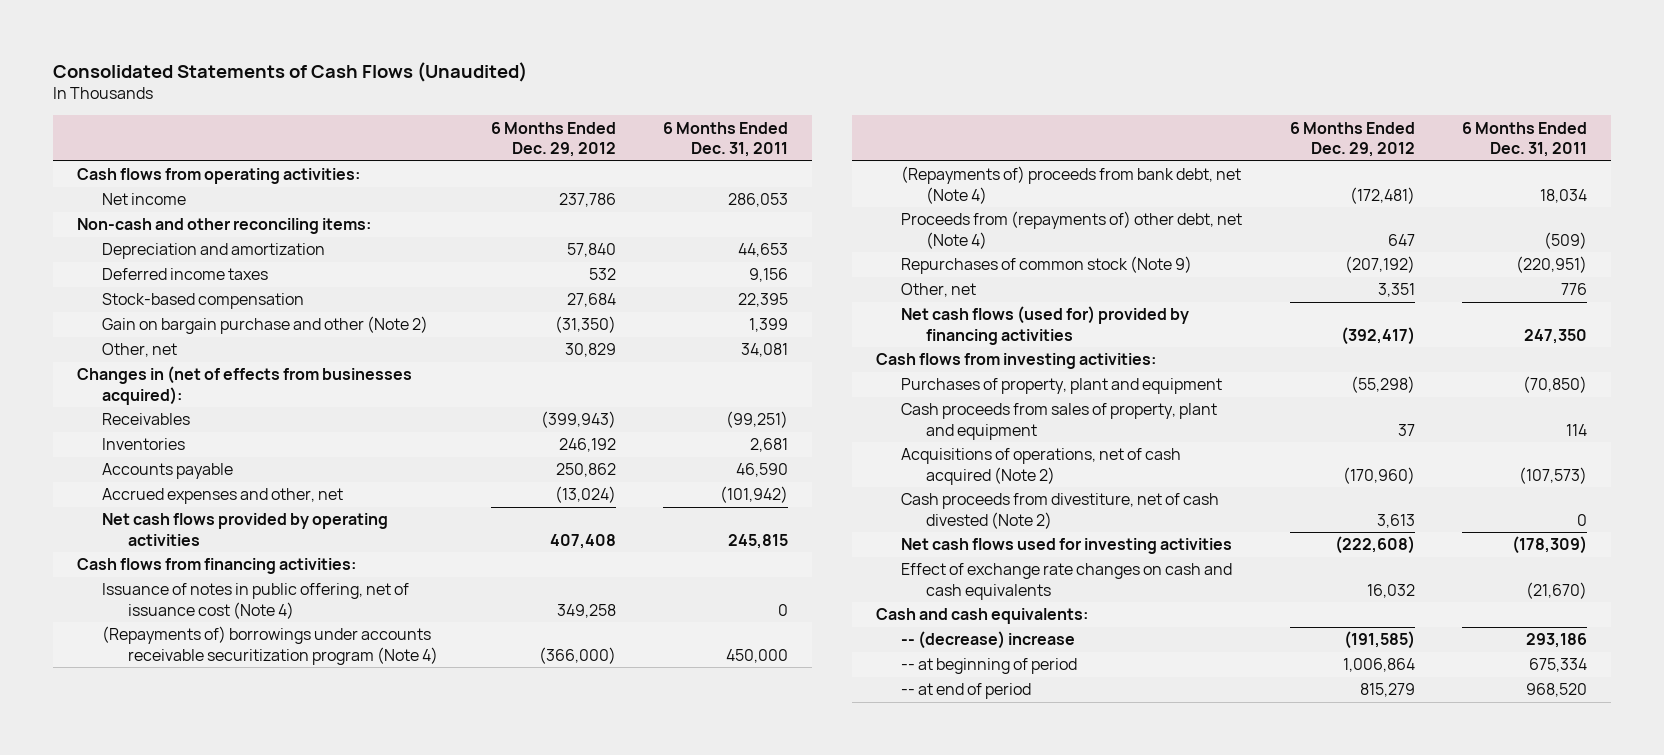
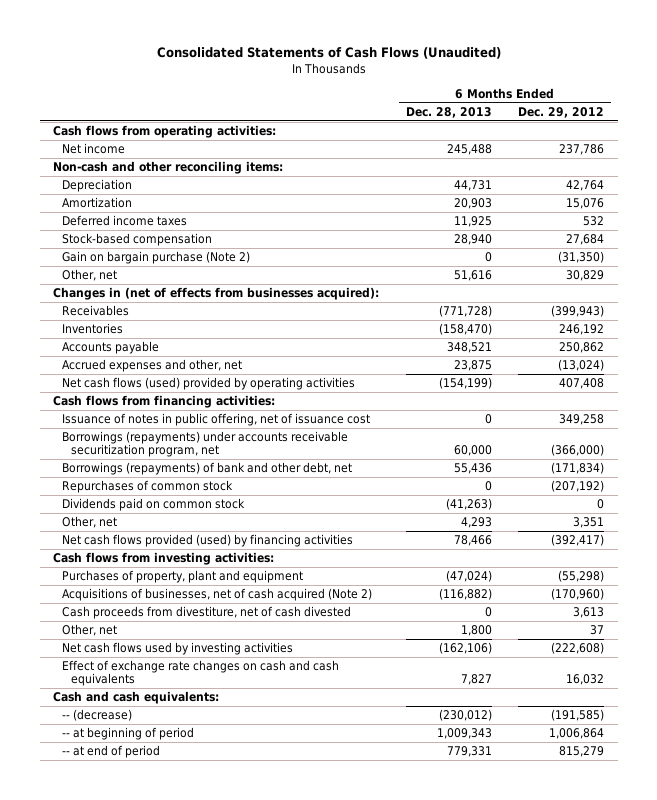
[663,121,789,158] 6 Months Ended Dec. 31, 2011 -> none
none -> [405,106,492,118] Dec. 28, 2013
[102,243,326,260] Depreciation and amortization -> [61,179,132,193] Depreciation
[566,243,616,258] 57,840 -> [566,180,605,192] 42,764
none -> [61,197,132,209] Amortization
[102,316,429,335] Gain on bargain purchase and other (Note 2) -> [61,251,250,265] Gain on bargain purchase (Note 2)
[102,513,389,546] Net cash flows provided by operating activities -> [61,377,355,391] Net cash flows (used) provided by operating activities
[901,166,1242,204] (Repayments of) proceeds from bank debt, net (Note 4) -> none
[901,211,1243,249] Proceeds from (repayments of) other debt, net (Note 4) -> none
[102,583,410,619] Issuance of notes in public offering, net of issuance cost (Note 4) -> [61,413,370,427] Issuance of notes in public offering, net of issuance cost
[102,626,438,665] (Repayments of) borrowings under accounts receivable securitization program (Note 4) -> [61,431,348,458] Borrowings (repayments) under accounts receivable securitization program, net
none -> [61,462,352,476] Borrowings (repayments) of bank and other debt, net
[901,256,1193,275] Repurchases of common stock (Note 9) -> [61,480,233,494] Repurchases of common stock
none -> [61,498,245,512] Dividends paid on common stock
[901,306,1190,345] Net cash flows (used for) provided by financing activities -> [61,534,353,548] Net cash flows provided (used) by financing activities
[901,403,1218,440] Cash proceeds from sales of property, plant and equipment -> none
[901,448,1182,485] Acquisitions of operations, net of cash acquired (Note 2) -> [61,588,372,602] Acquisitions of businesses, net of cash acquired (Note 2)
[901,493,1220,529] Cash proceeds from divestiture, net of cash divested (Note 2) -> [61,606,351,620] Cash proceeds from divestiture, net of cash divested
none -> [61,624,117,637] Other, net
[901,538,1233,555] Net cash flows used for investing activities -> [61,642,293,656] Net cash flows used by investing activities
[901,631,1076,650] -- (decrease) increase -> [61,709,132,722] -- (decrease)

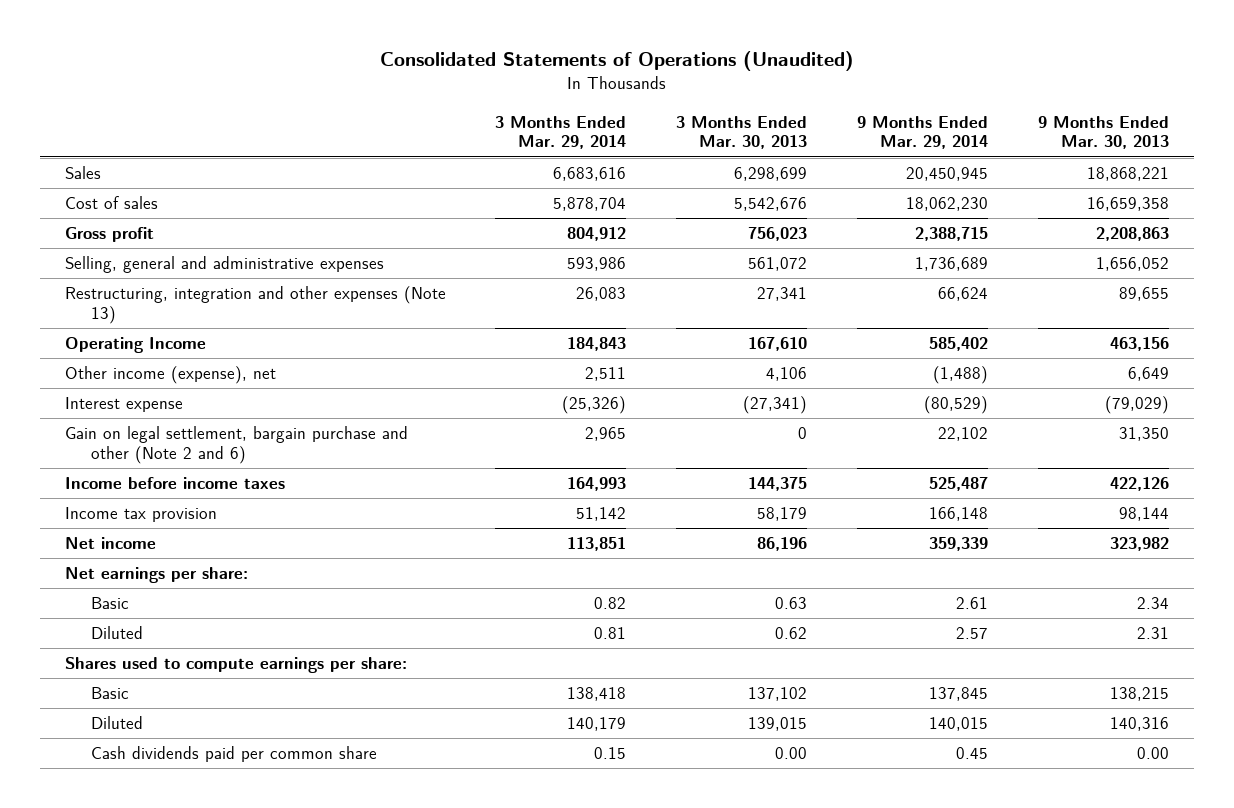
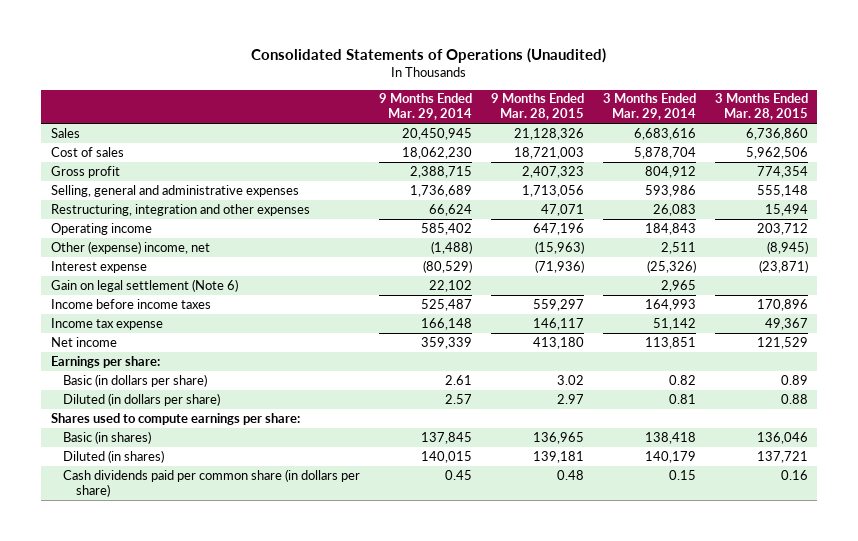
[676,115,808,150] 3 Months Ended Mar. 30, 2013 -> none
[1037,115,1169,150] 9 Months Ended Mar. 30, 2013 -> none
none -> [491,93,585,121] 9 Months Ended Mar. 28, 2015
none -> [714,93,808,121] 3 Months Ended Mar. 28, 2015
[64,286,446,324] Restructuring, integration and other expenses (Note 13) -> [50,203,310,216] Restructuring, integration and other expenses
[64,337,206,354] Operating Income -> [50,222,152,235] Operating income
[64,366,276,385] Other income (expense), net -> [50,240,210,254] Other (expense) income, net
[64,426,408,464] Gain on legal settlement, bargain purchase and other (Note 2 and 6) -> [50,278,238,292] Gain on legal settlement (Note 6)
[64,507,217,523] Income tax provision -> [50,317,163,330] Income tax expense
[64,567,248,584] Net earnings per share: -> [50,355,160,368] Earnings per share:
[90,597,129,610] Basic -> [63,373,208,387] Basic (in dollars per share)
[90,626,143,640] Diluted -> [63,392,221,406] Diluted (in dollars per share)
[90,687,129,700] Basic -> [63,430,152,444] Basic (in shares)
[90,716,143,730] Diluted -> [63,449,165,463] Diluted (in shares)
[90,746,377,763] Cash dividends paid per common share -> [63,468,361,497] Cash dividends paid per common share (in dollars per share)

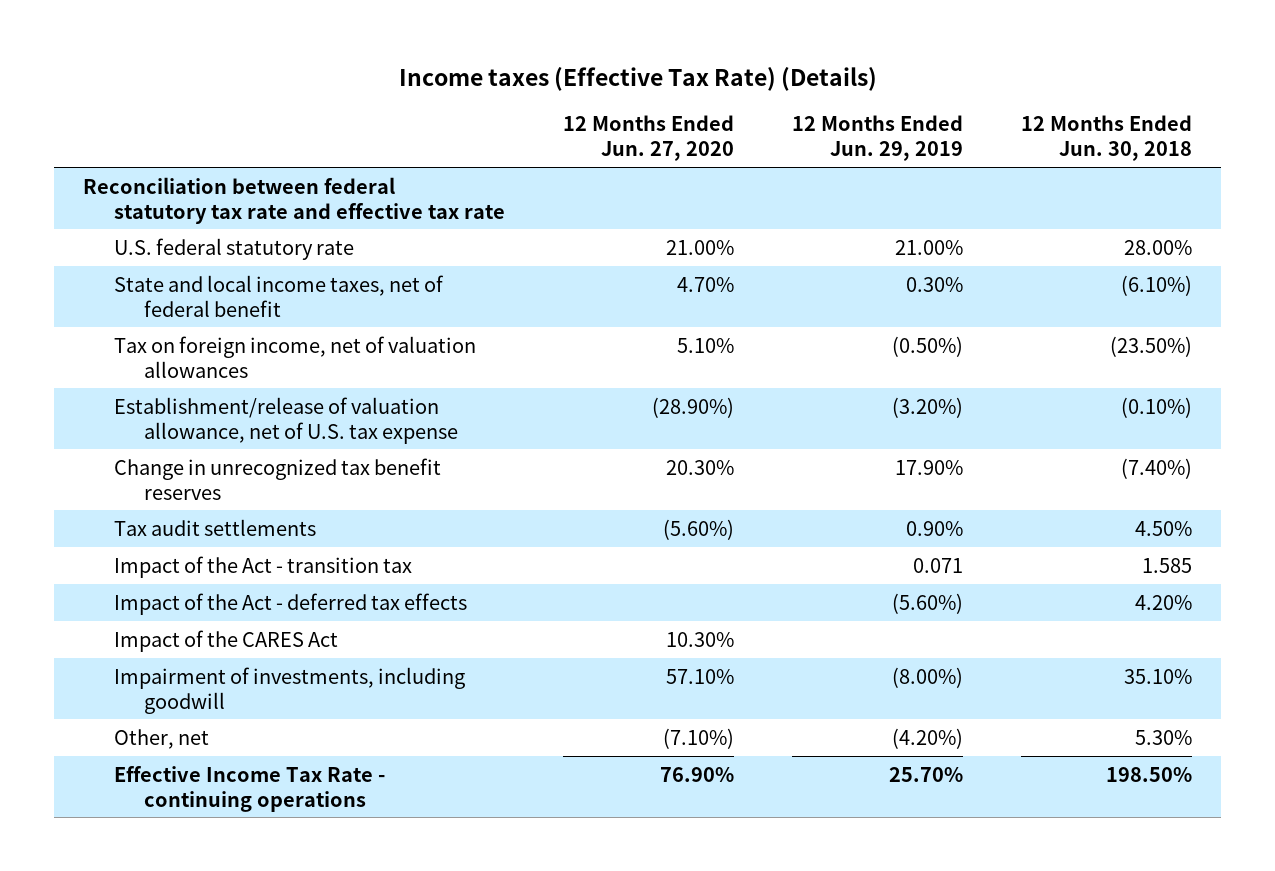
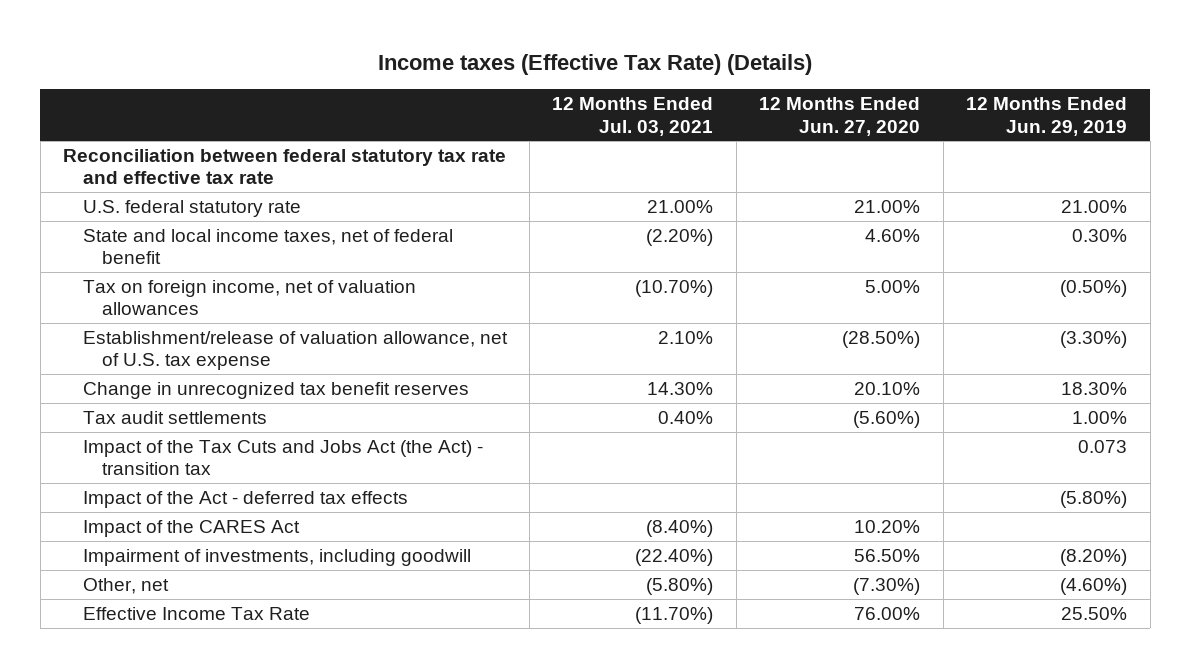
[1020,115,1192,162] 12 Months Ended Jun. 30, 2018 -> none
none -> [552,97,714,136] 12 Months Ended Jul. 03, 2021
[676,276,734,292] 4.70% -> [865,229,921,243] 4.60%
[676,337,734,353] 5.10% -> [865,280,921,294] 5.00%
[651,396,734,418] (28.90%) -> [842,331,921,349] (28.50%)
[891,396,963,418] (3.20%) -> [1060,331,1128,349] (3.30%)
[665,459,734,475] 20.30% -> [854,382,921,396] 20.10%
[894,459,963,475] 17.90% -> [1061,382,1128,396] 18.30%
[905,520,963,536] 0.90% -> [1072,411,1128,425] 1.00%
[113,555,412,578] Impact of the Act - transition tax -> [82,440,483,476] Impact of the Tax Cuts and Jobs Act (the Act) - transition tax
[912,557,963,573] 0.071 -> [1078,440,1128,454] 0.073
[891,592,963,614] (5.60%) -> [1060,491,1128,509] (5.80%)
[665,631,734,647] 10.30% -> [854,520,921,534] 10.20%
[665,668,734,684] 57.10% -> [854,549,921,563] 56.50%
[891,666,963,688] (8.00%) -> [1060,549,1128,567] (8.20%)
[662,727,734,749] (7.10%) -> [853,578,921,596] (7.30%)
[891,727,963,749] (4.20%) -> [1060,578,1128,596] (4.60%)
[113,765,385,812] Effective Income Tax Rate - continuing operations -> [82,607,310,621] Effective Income Tax Rate
[659,766,734,782] 76.90% -> [854,607,921,621] 76.00%
[888,766,963,782] 25.70% -> [1061,607,1128,621] 25.50%

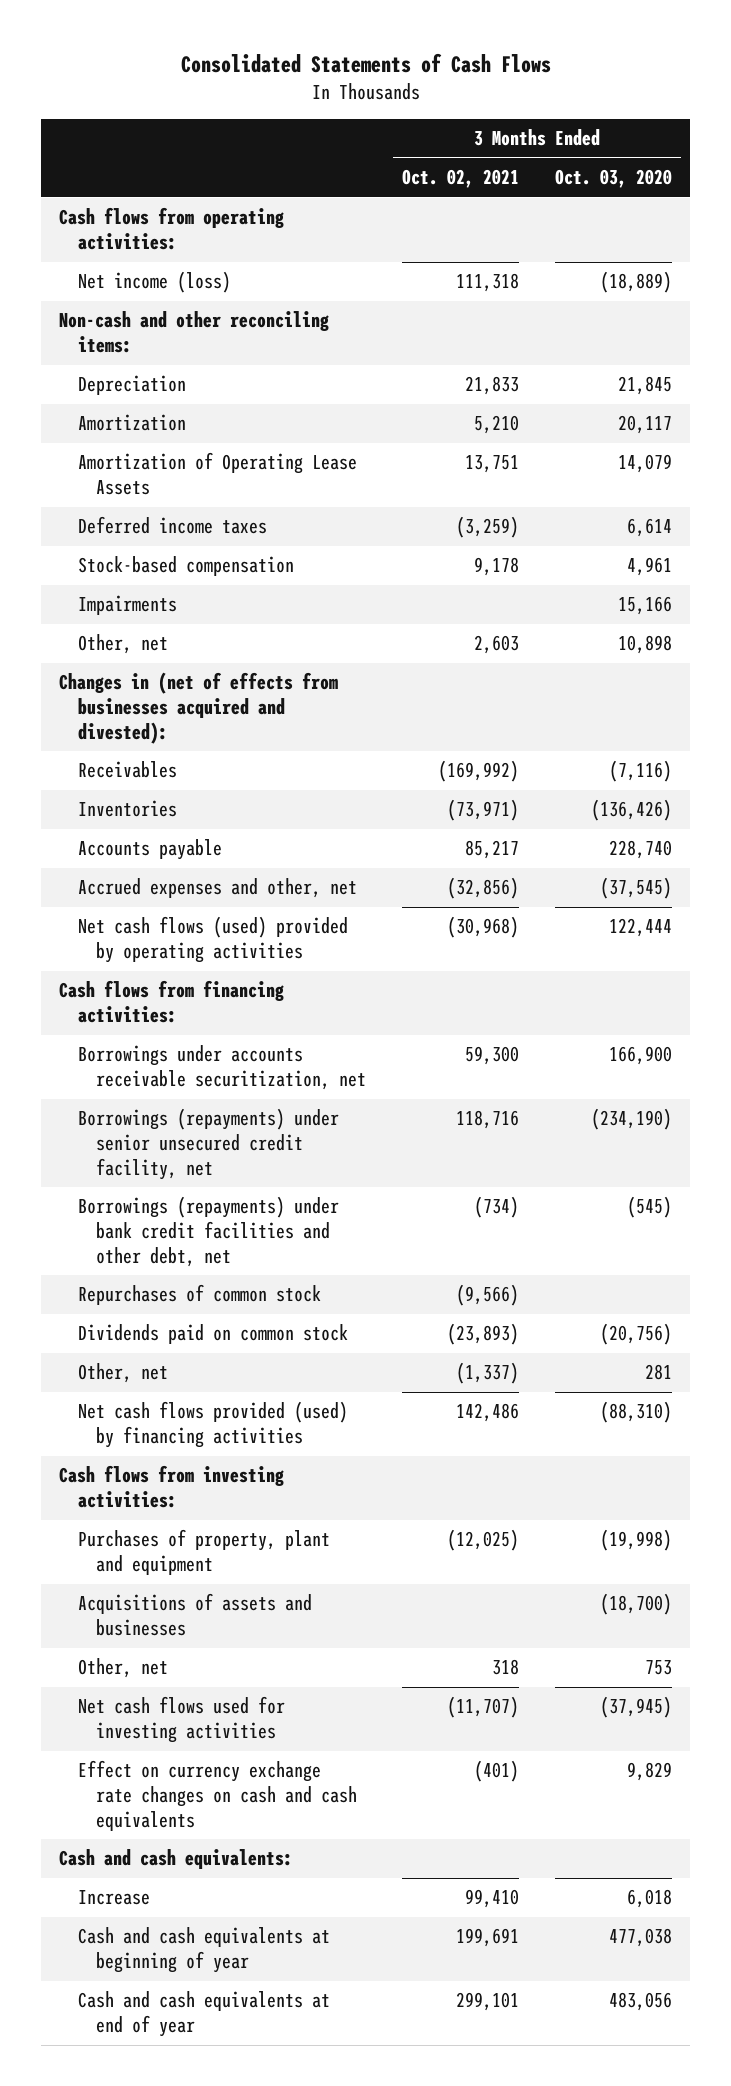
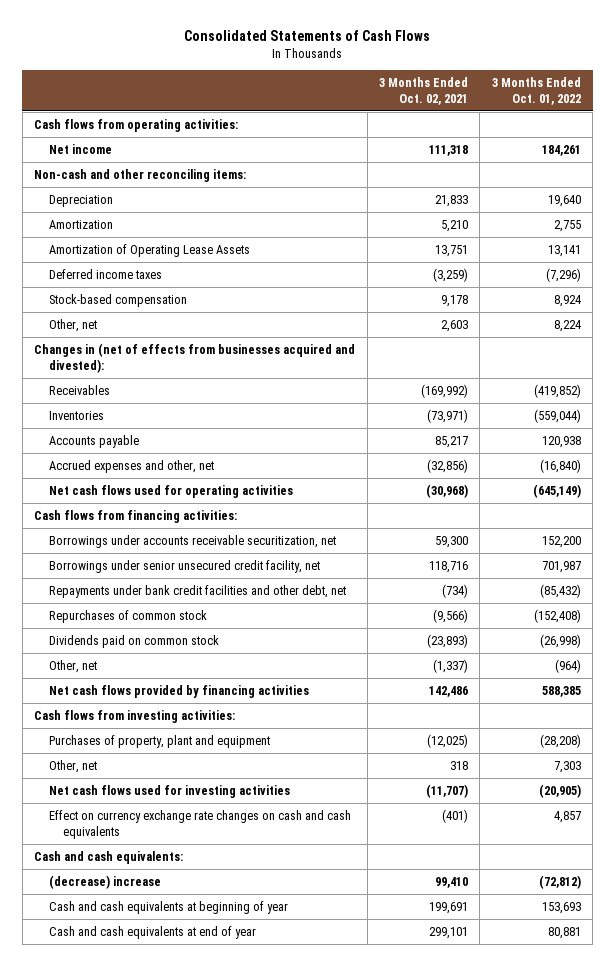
[555,169,673,189] Oct. 03, 2020 -> none
none -> [491,77,581,105] 3 Months Ended Oct. 01, 2022
[77,271,231,294] Net income (loss) -> [48,143,112,154] Net income
[77,595,177,616] Impairments -> none
[77,916,348,964] Net cash flows (used) provided by operating activities -> [48,484,293,498] Net cash flows used for operating activities
[77,1108,339,1180] Borrowings (repayments) under senior unsecured credit facility, net -> [48,559,320,573] Borrowings under senior unsecured credit facility, net
[77,1196,339,1267] Borrowings (repayments) under bank credit facilities and other debt, net -> [48,584,346,598] Repayments under bank credit facilities and other debt, net
[77,1401,348,1449] Net cash flows provided (used) by financing activities -> [48,684,309,698] Net cash flows provided by financing activities
[77,1593,312,1637] Acquisitions of assets and businesses -> none
[77,1890,150,1906] Increase -> [48,874,161,889] (decrease) increase

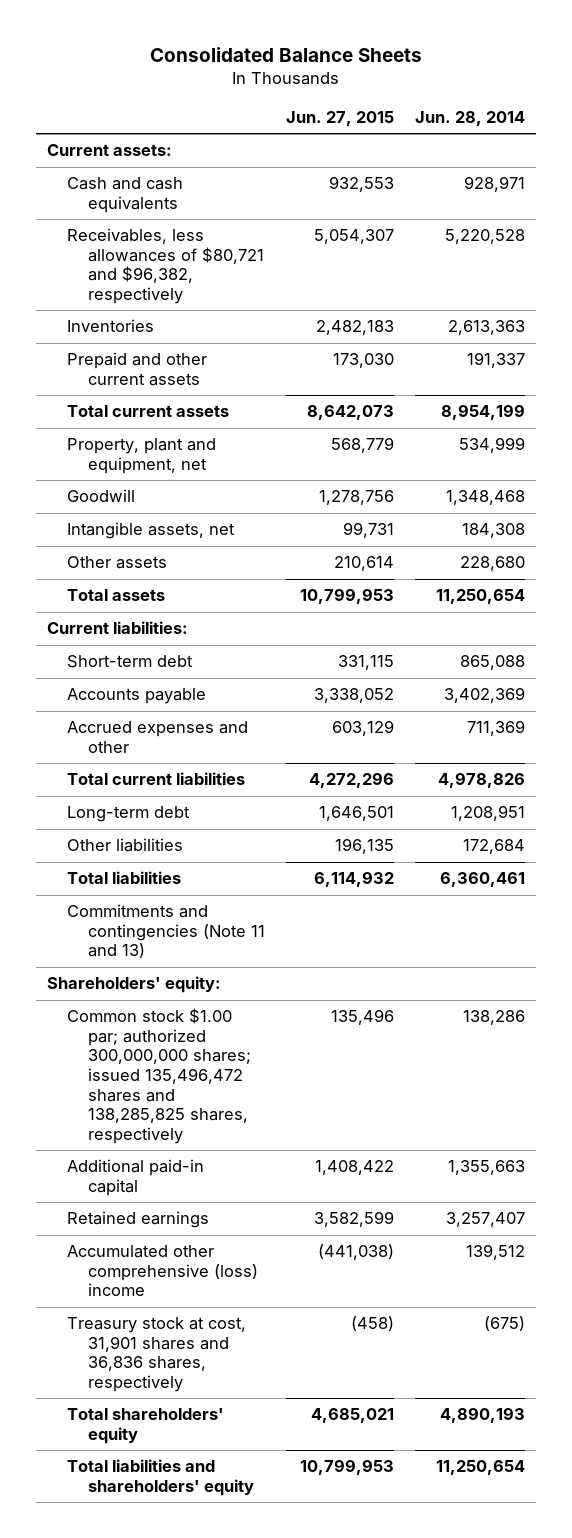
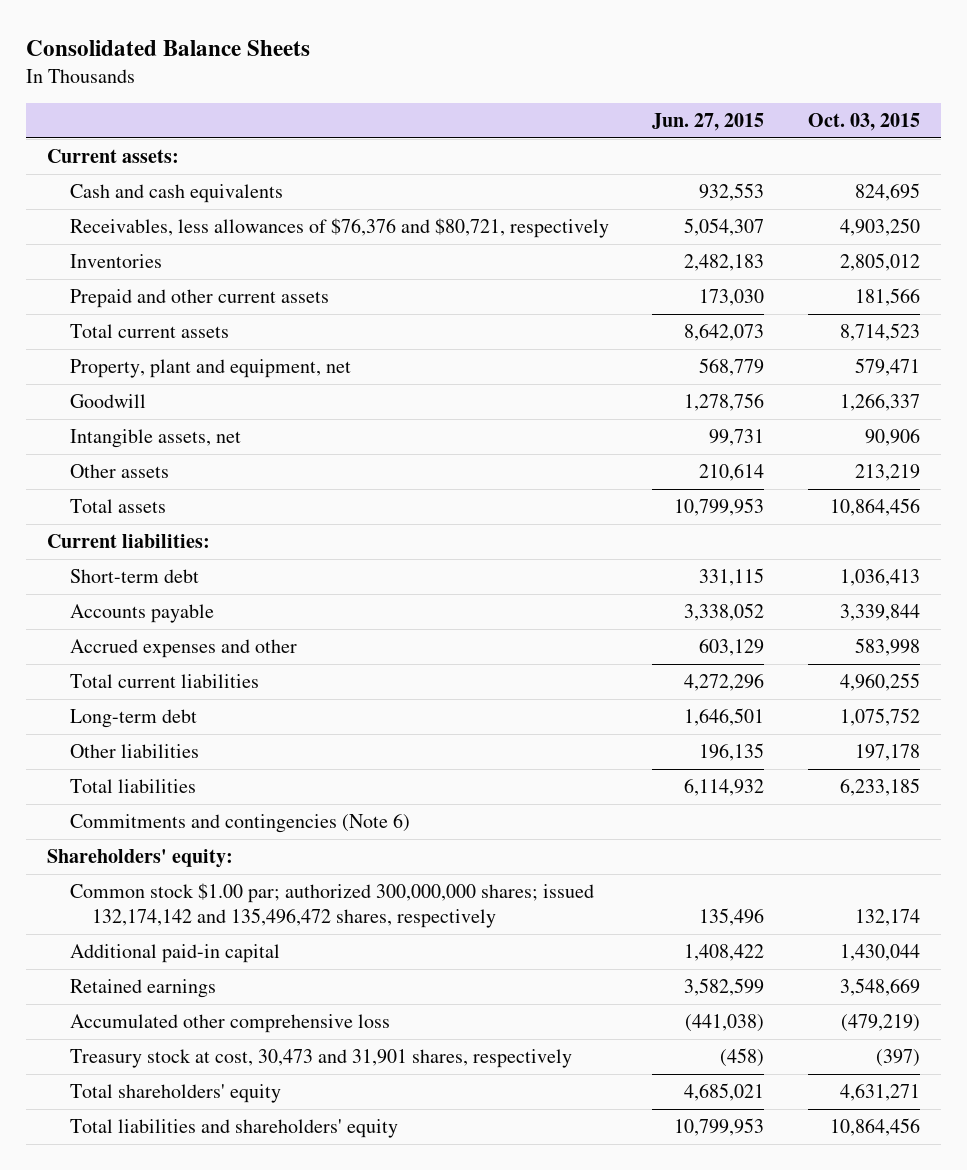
[415,110,526,126] Jun. 28, 2014 -> none
none -> [807,113,920,132] Oct. 03, 2015
[67,228,264,304] Receivables, less allowances of $80,721 and $96,382, respectively -> [69,217,609,238] Receivables, less allowances of $76,376 and $80,721, respectively
[67,904,265,959] Commitments and contingencies (Note 11 and 13) -> [69,812,410,833] Commitments and contingencies (Note 6)
[67,1008,251,1144] Common stock $1.00 par; authorized 300,000,000 shares; issued 135,496,472 shares and 138,285,825 shares, respectively -> [69,882,594,929] Common stock $1.00 par; authorized 300,000,000 shares; issued 132,174,142 and 135,496,472 shares, respectively
[67,1245,258,1297] Accumulated other comprehensive (loss) income -> [69,1013,390,1033] Accumulated other comprehensive loss
[67,1317,247,1392] Treasury stock at cost, 31,901 shares and 36,836 shares, respectively -> [69,1048,572,1068] Treasury stock at cost, 30,473 and 31,901 shares, respectively

